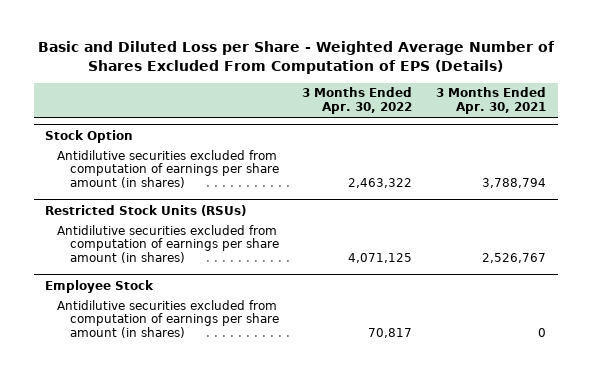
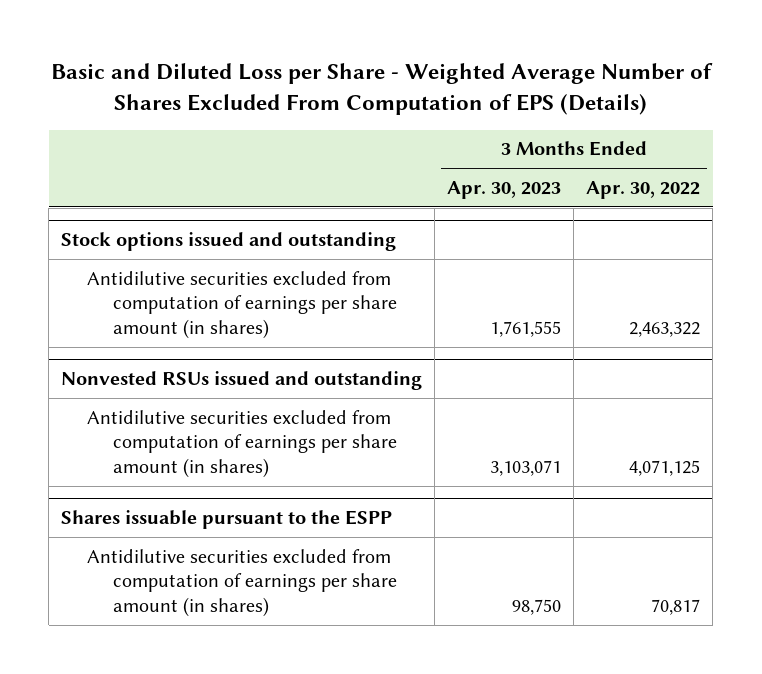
[436,87,547,115] 3 Months Ended Apr. 30, 2021 -> none
none -> [447,180,562,199] Apr. 30, 2023
[45,129,134,143] Stock Option -> [61,232,397,252] Stock options issued and outstanding
[45,204,247,216] Restricted Stock Units (RSUs) -> [61,371,423,391] Nonvested RSUs issued and outstanding
[45,279,155,293] Employee Stock -> [61,510,393,530] Shares issuable pursuant to the ESPP

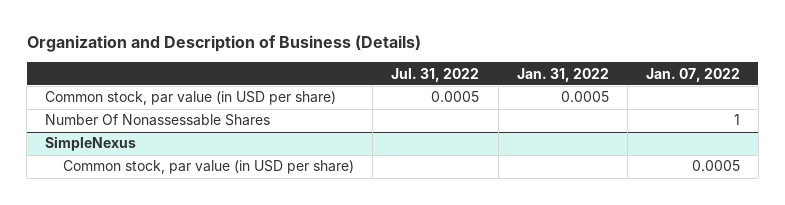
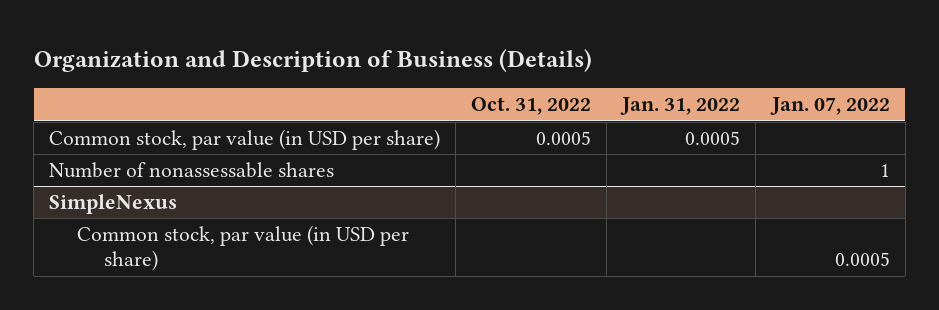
[391,67,480,82] Jul. 31, 2022 -> none
none -> [471,97,592,116] Oct. 31, 2022
[45,114,271,127] Number Of Nonassessable Shares -> [49,162,335,179] Number of nonassessable shares

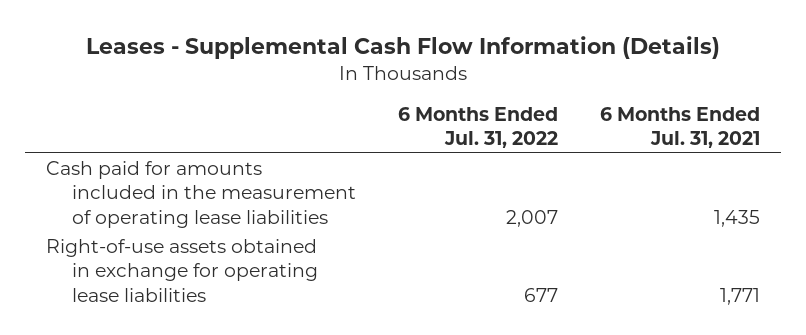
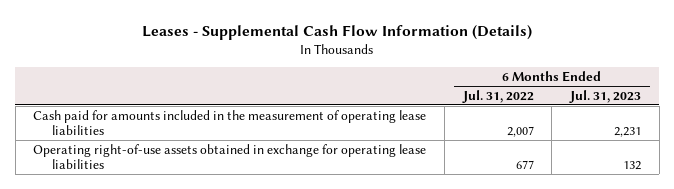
[599,106,760,148] 6 Months Ended Jul. 31, 2021 -> none
none -> [568,89,641,103] Jul. 31, 2023
[45,239,318,302] Right-of-use assets obtained in exchange for operating lease liabilities -> [33,143,427,170] Operating right-of-use assets obtained in exchange for operating lease liabilities

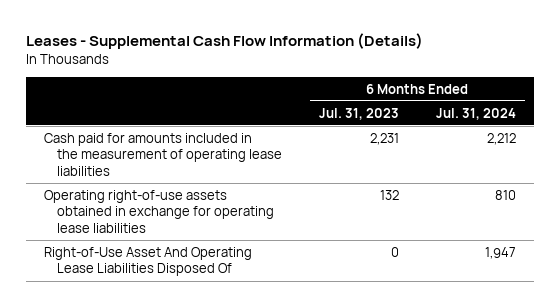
[461,89,534,103] Jul. 31, 2022 -> none
none -> [435,107,516,120] Jul. 31, 2024
none -> [44,246,253,277] Right-of-Use Asset And Operating Lease Liabilities Disposed Of

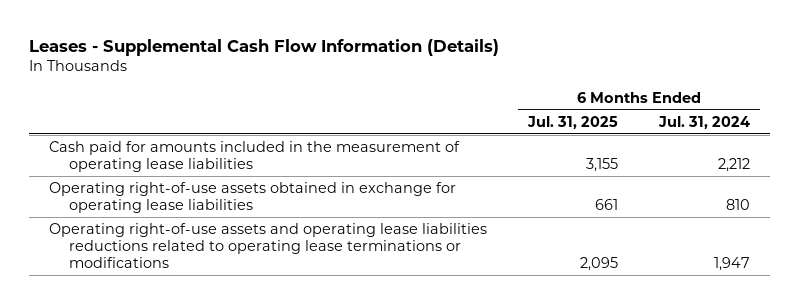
[319,107,400,120] Jul. 31, 2023 -> none
none -> [527,115,619,129] Jul. 31, 2025
[44,246,253,277] Right-of-Use Asset And Operating Lease Liabilities Disposed Of -> [49,223,488,268] Operating right-of-use assets and operating lease liabilities reductions related to operating lease terminations or modifications

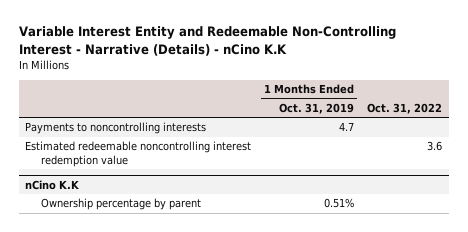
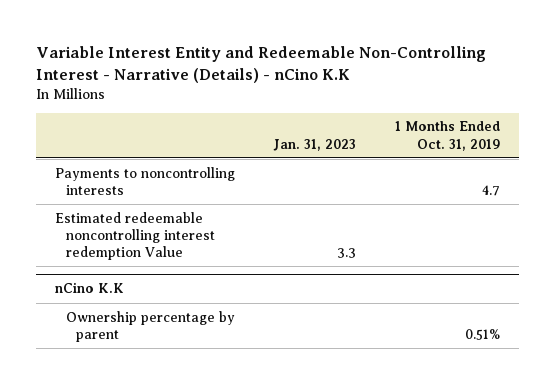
[367,102,443,114] Oct. 31, 2022 -> none
none -> [273,138,357,151] Jan. 31, 2023
[25,141,252,167] Estimated redeemable noncontrolling interest redemption value -> [55,211,215,261] Estimated redeemable noncontrolling interest redemption Value

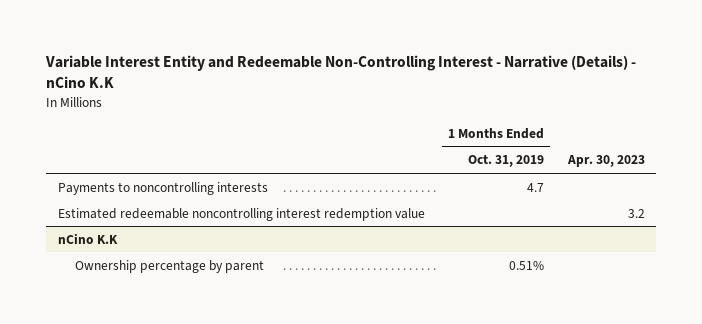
[273,138,357,151] Jan. 31, 2023 -> none
none -> [566,155,645,168] Apr. 30, 2023
[55,211,215,261] Estimated redeemable noncontrolling interest redemption Value -> [57,207,425,221] Estimated redeemable noncontrolling interest redemption value

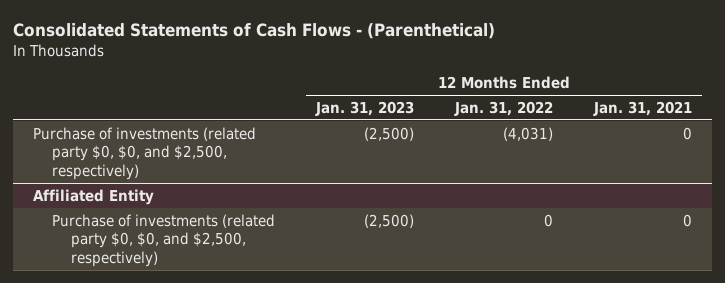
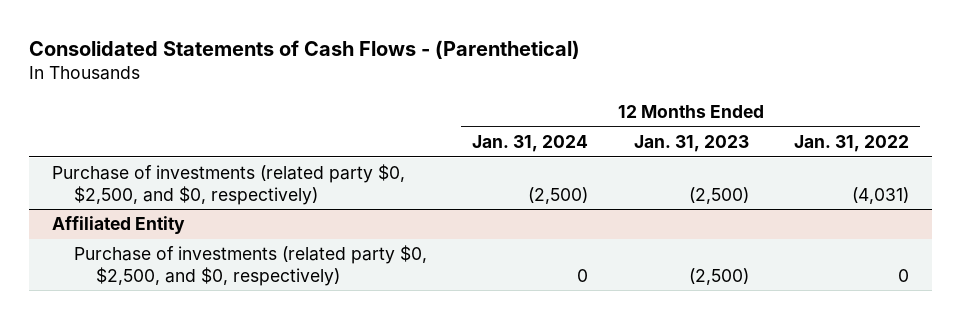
[592,100,692,116] Jan. 31, 2021 -> none
none -> [472,134,589,152] Jan. 31, 2024
[33,126,257,180] Purchase of investments (related party $0, $0, and $2,500, respectively) -> [51,164,405,205] Purchase of investments (related party $0, $2,500, and $0, respectively)
[52,213,276,267] Purchase of investments (related party $0, $0, and $2,500, respectively) -> [73,245,427,286] Purchase of investments (related party $0, $2,500, and $0, respectively)

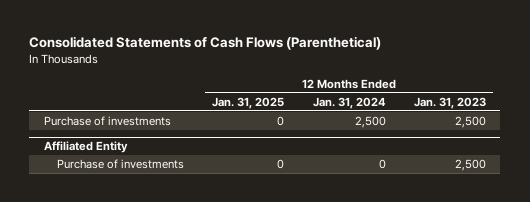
[29,39,581,59] Consolidated Statements of Cash Flows - (Parenthetical) -> [29,36,382,51] Consolidated Statements of Cash Flows (Parenthetical)
[793,134,909,152] Jan. 31, 2022 -> none
none -> [212,96,285,109] Jan. 31, 2025
[51,164,405,205] Purchase of investments (related party $0, $2,500, and $0, respectively) -> [43,116,171,127] Purchase of investments
[528,186,589,204] (2,500) -> [354,116,386,129] 2,500
[688,186,749,204] (2,500) -> [455,116,487,129] 2,500
[73,245,427,286] Purchase of investments (related party $0, $2,500, and $0, respectively) -> [56,159,184,170] Purchase of investments
[688,267,749,285] (2,500) -> [455,159,487,172] 2,500

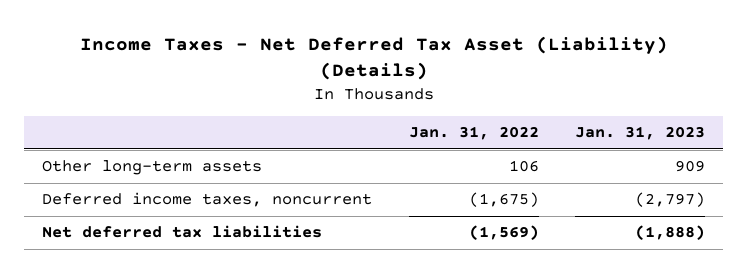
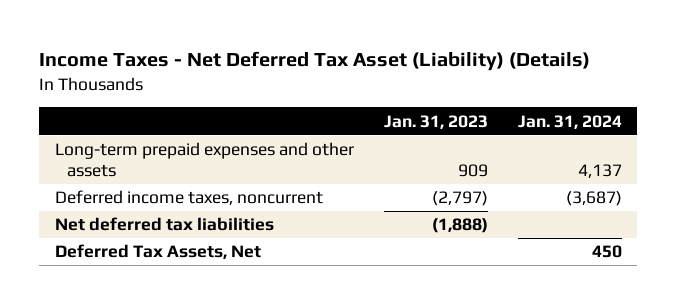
[408,126,539,141] Jan. 31, 2022 -> none
none -> [518,114,623,129] Jan. 31, 2024
[42,160,263,176] Other long-term assets -> [54,142,354,178] Long-term prepaid expenses and other assets
none -> [54,244,261,260] Deferred Tax Assets, Net

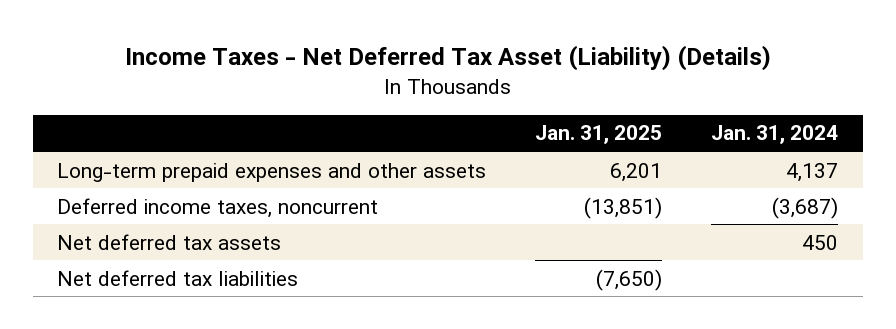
[383,114,488,129] Jan. 31, 2023 -> none
none -> [535,125,663,145] Jan. 31, 2025
none -> [57,233,282,250] Net deferred tax assets
[54,244,261,260] Deferred Tax Assets, Net -> none

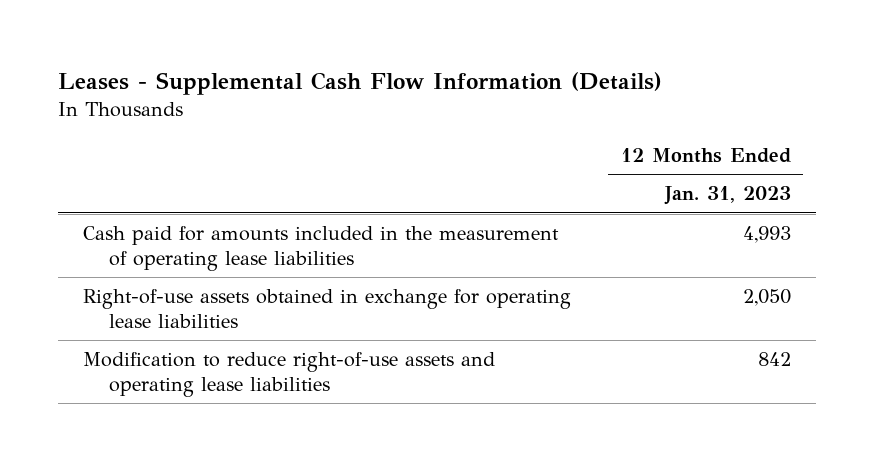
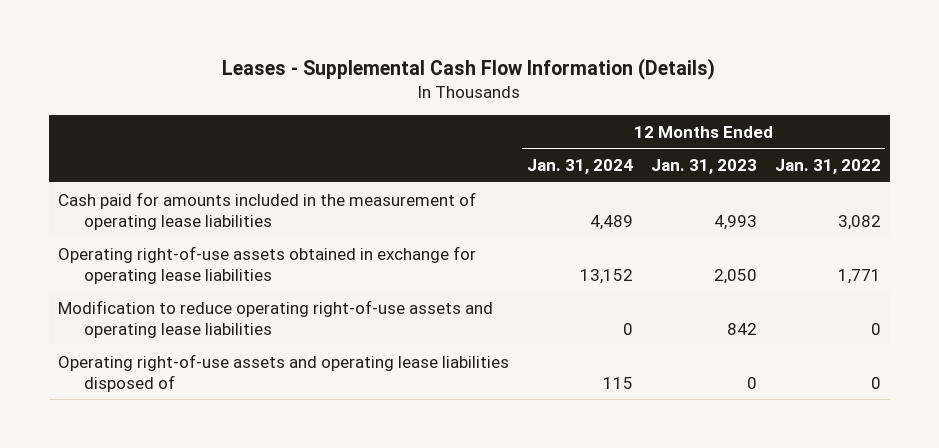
none -> [526,159,633,175] Jan. 31, 2024
none -> [774,159,881,175] Jan. 31, 2022
[83,289,572,328] Right-of-use assets obtained in exchange for operating lease liabilities -> [58,245,477,284] Operating right-of-use assets obtained in exchange for operating lease liabilities
[83,352,496,397] Modification to reduce right-of-use assets and operating lease liabilities -> [58,299,494,338] Modification to reduce operating right-of-use assets and operating lease liabilities
none -> [58,353,510,392] Operating right-of-use assets and operating lease liabilities disposed of

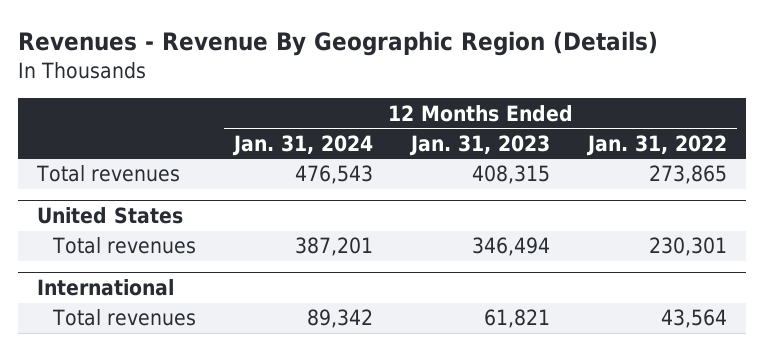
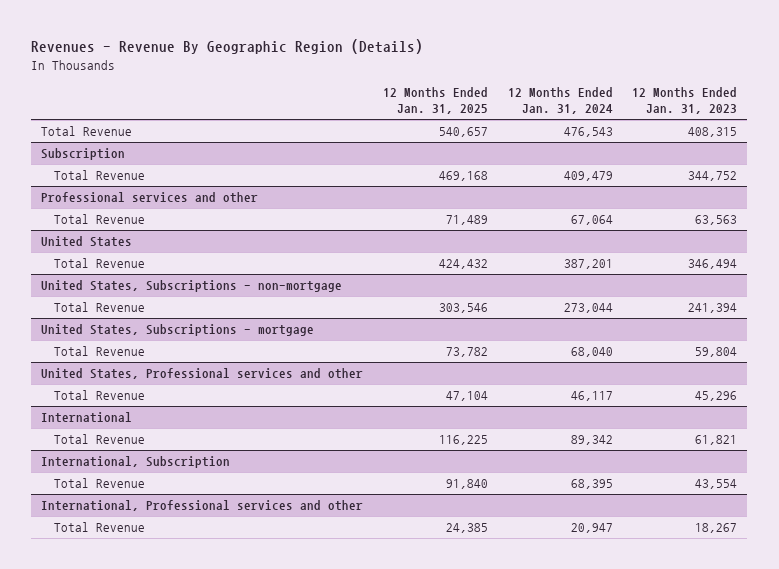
[586,134,728,156] Jan. 31, 2022 -> none
none -> [382,87,488,115] 12 Months Ended Jan. 31, 2025
[36,165,181,183] Total revenues -> [41,125,133,136] Total Revenue
none -> [41,147,126,160] Subscription
none -> [53,169,145,180] Total Revenue
none -> [41,191,259,203] Professional services and other
none -> [53,213,145,224] Total Revenue
[51,237,196,255] Total revenues -> [53,257,145,268] Total Revenue
none -> [41,279,343,292] United States, Subscriptions - non-mortgage
none -> [53,301,145,312] Total Revenue
none -> [41,323,315,336] United States, Subscriptions - mortgage
none -> [53,345,145,356] Total Revenue
none -> [41,367,364,379] United States, Professional services and other
none -> [53,389,145,400] Total Revenue
[51,309,196,327] Total revenues -> [53,433,145,444] Total Revenue
none -> [41,455,231,468] International, Subscription
none -> [53,477,145,488] Total Revenue
none -> [41,499,364,511] International, Professional services and other
none -> [53,521,145,532] Total Revenue

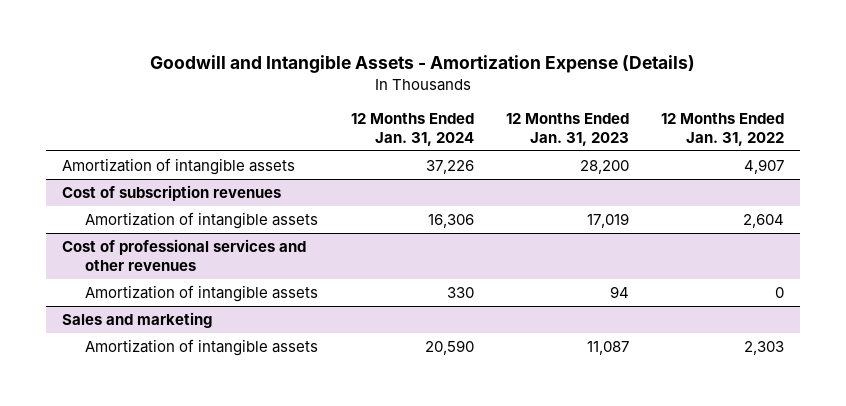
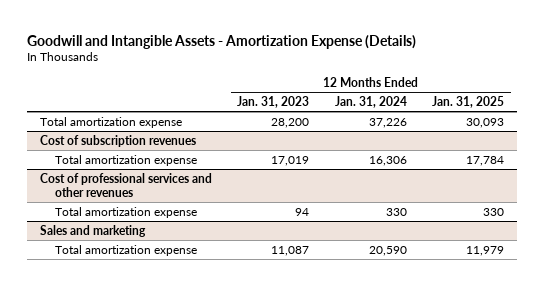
[661,112,785,146] 12 Months Ended Jan. 31, 2022 -> none
none -> [432,95,505,108] Jan. 31, 2025
[62,157,296,175] Amortization of intangible assets -> [40,116,183,128] Total amortization expense
[85,211,319,229] Amortization of intangible assets -> [54,154,197,166] Total amortization expense
[85,284,319,302] Amortization of intangible assets -> [54,206,197,218] Total amortization expense
[85,338,319,356] Amortization of intangible assets -> [54,244,197,256] Total amortization expense

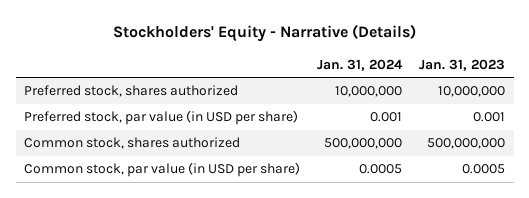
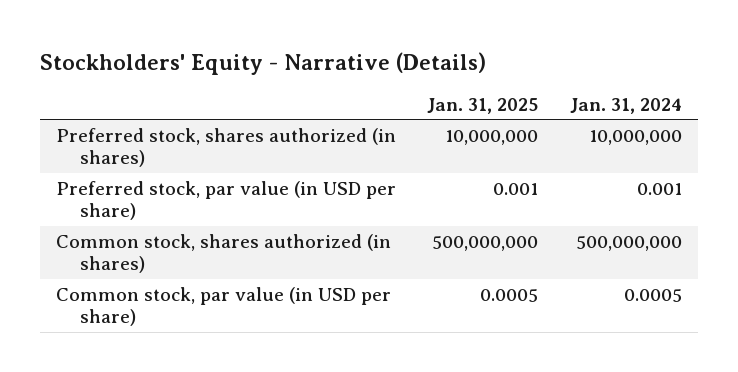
[419,58,506,71] Jan. 31, 2023 -> none
none -> [427,97,539,114] Jan. 31, 2025
[24,85,239,98] Preferred stock, shares authorized -> [55,127,396,168] Preferred stock, shares authorized (in shares)
[24,137,241,150] Common stock, shares authorized -> [55,233,391,274] Common stock, shares authorized (in shares)

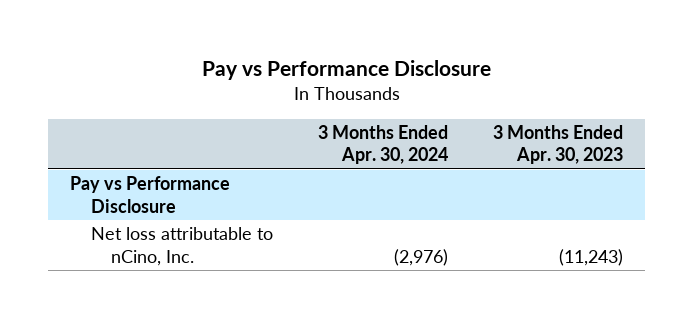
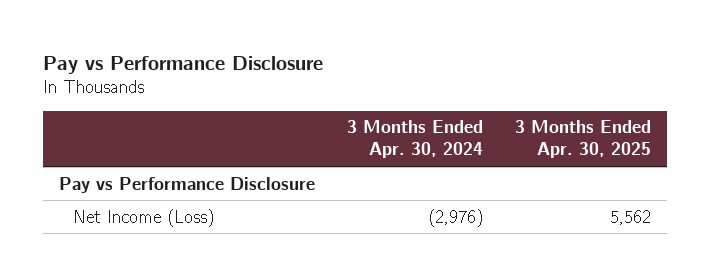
[492,125,623,165] 3 Months Ended Apr. 30, 2023 -> none
none -> [515,120,652,159] 3 Months Ended Apr. 30, 2025
[90,227,273,266] Net loss attributable to nCino, Inc. -> [72,208,214,227] Net Income (Loss)

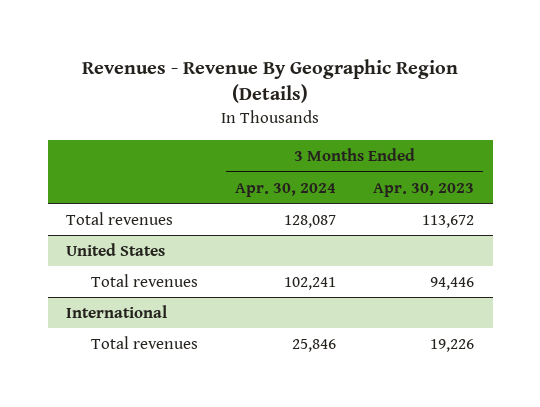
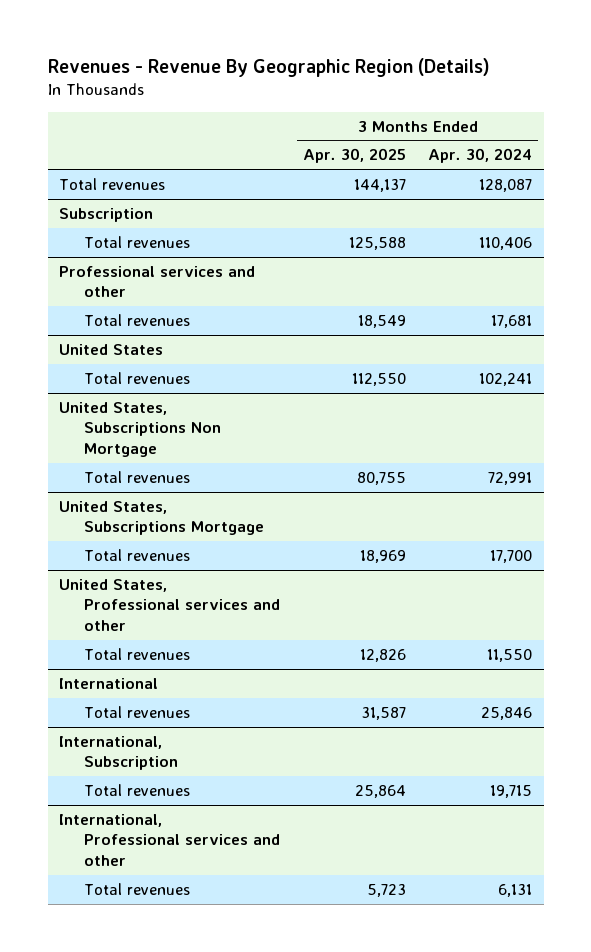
[373,182,475,197] Apr. 30, 2023 -> none
none -> [302,148,406,164] Apr. 30, 2025
none -> [58,207,153,222] Subscription
none -> [84,235,191,248] Total revenues
none -> [58,265,255,298] Professional services and other
none -> [84,313,191,326] Total revenues
none -> [58,401,222,457] United States, Subscriptions Non Mortgage
none -> [84,470,191,483] Total revenues
none -> [58,500,265,536] United States, Subscriptions Mortgage
none -> [84,548,191,561] Total revenues
none -> [58,578,281,631] United States, Professional services and other
none -> [84,647,191,660] Total revenues
none -> [58,735,179,771] International, Subscription
none -> [84,783,191,796] Total revenues
none -> [58,813,281,866] International, Professional services and other
none -> [84,882,191,895] Total revenues

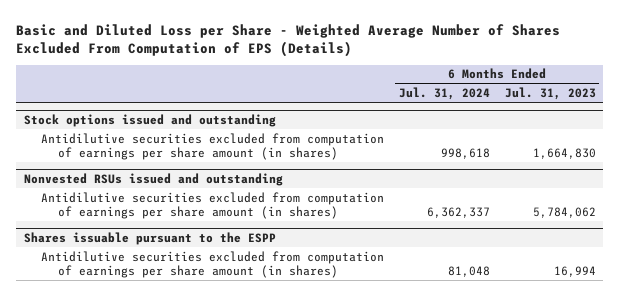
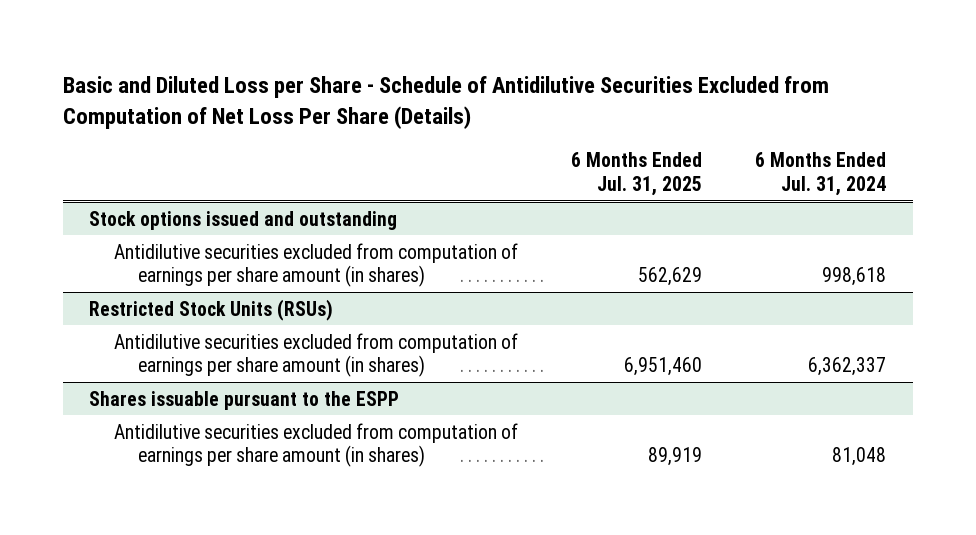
[16,23,561,57] Basic and Diluted Loss per Share - Weighted Average Number of Shares Excluded From Computation of EPS (Details) -> [62,76,829,129] Basic and Diluted Loss per Share - Schedule of Antidilutive Securities Excluded from Computation of Net Loss Per Share (Details)
[504,87,596,101] Jul. 31, 2023 -> none
none -> [570,152,702,197] 6 Months Ended Jul. 31, 2025
[23,172,283,186] Nonvested RSUs issued and outstanding -> [89,298,334,321] Restricted Stock Units (RSUs)

